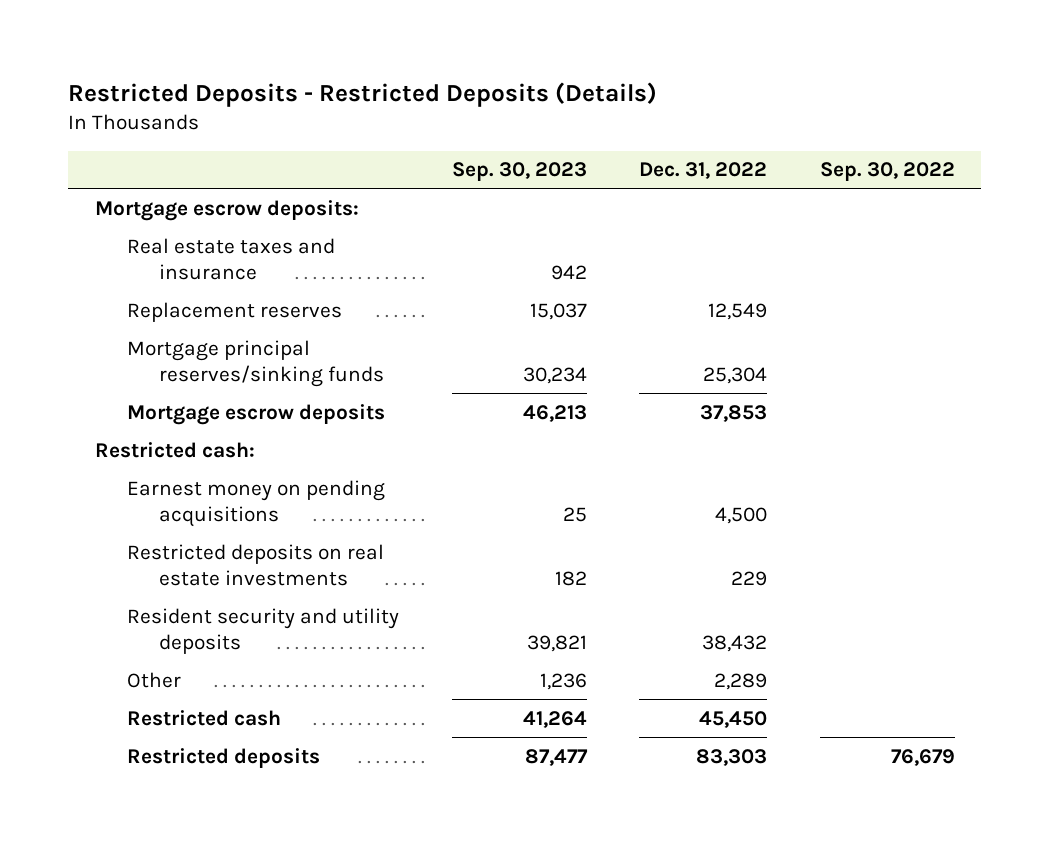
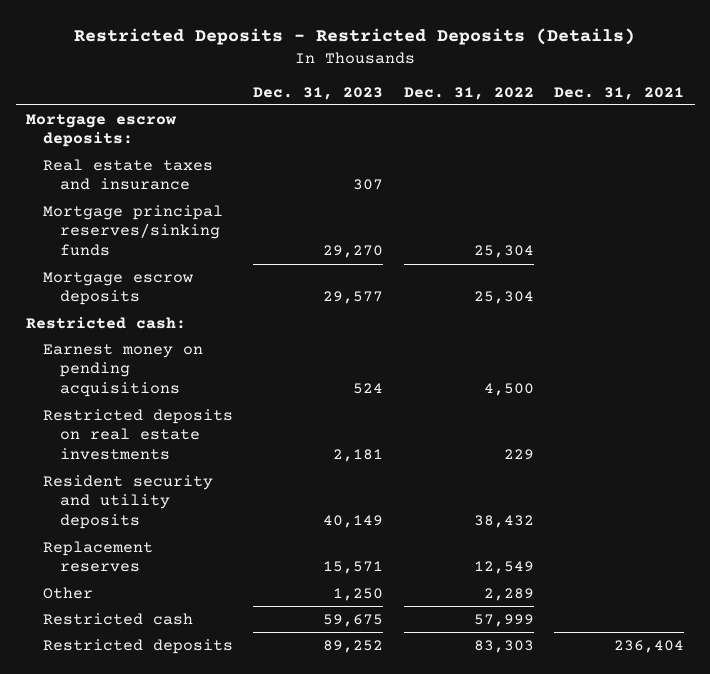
[451,162,587,182] Sep. 30, 2023 -> none
[819,162,955,182] Sep. 30, 2022 -> none
none -> [253,86,384,100] Dec. 31, 2023
none -> [554,86,685,100] Dec. 31, 2021
[700,404,768,422] 37,853 -> [473,291,534,305] 25,304
[126,301,342,322] Replacement reserves -> [42,540,153,573] Replacement reserves
[699,710,768,728] 45,450 -> [473,613,534,627] 57,999

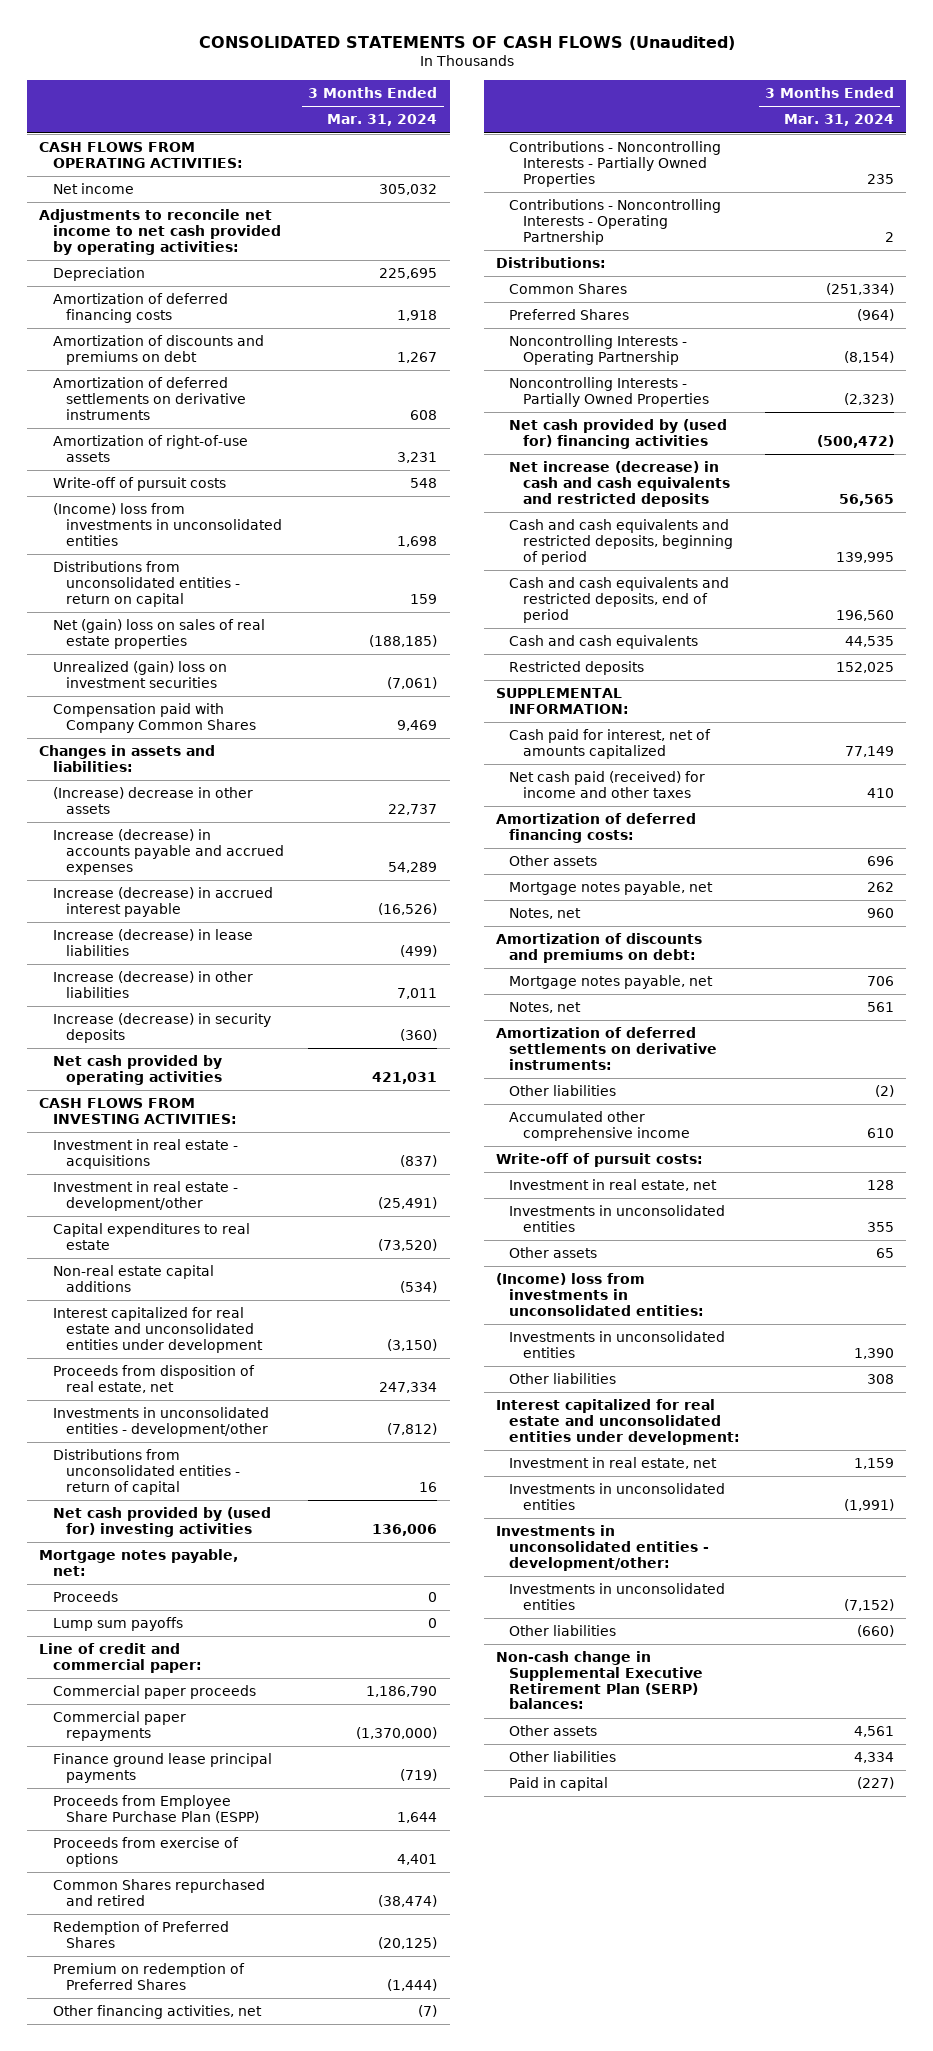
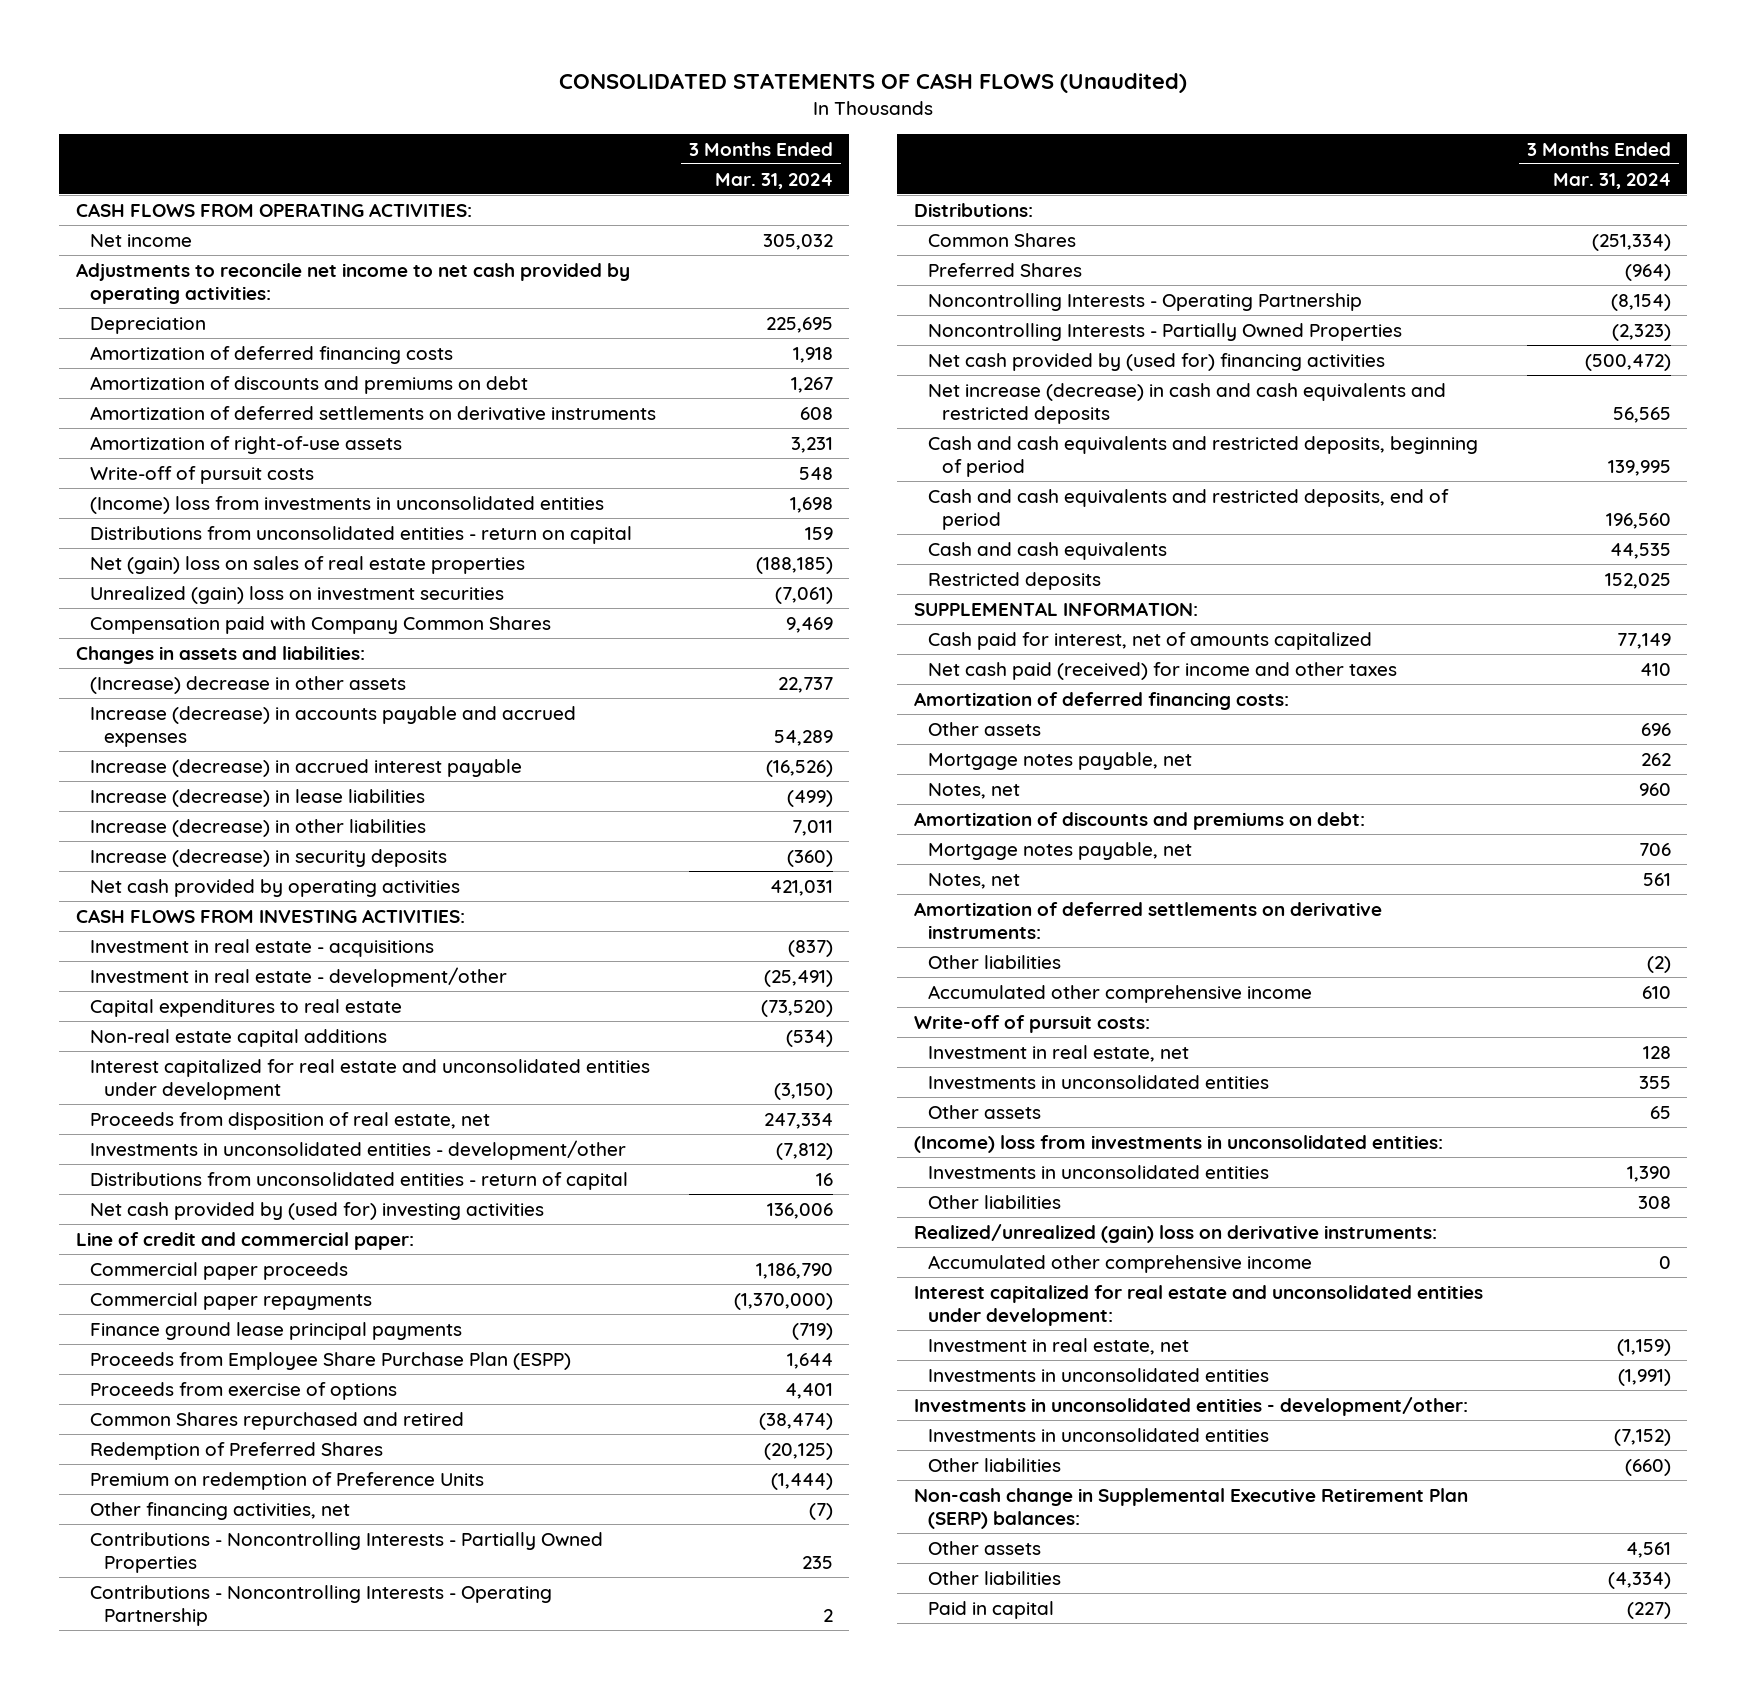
[39,1549,239,1576] Mortgage notes payable, net: -> none
[52,1591,118,1603] Proceeds -> none
[52,1617,183,1632] Lump sum payoffs -> none
[52,1963,245,1990] Premium on redemption of Preferred Shares -> [89,1471,484,1490] Premium on redemption of Preference Units
none -> [913,1223,1437,1243] Realized/unrealized (gain) loss on derivative instruments:
none -> [927,1254,1312,1273] Accumulated other comprehensive income
[854,1458,895,1470] 1,159 -> [1616,1338,1671,1356] (1,159)
[854,1752,895,1764] 4,334 -> [1607,1571,1671,1589] (4,334)

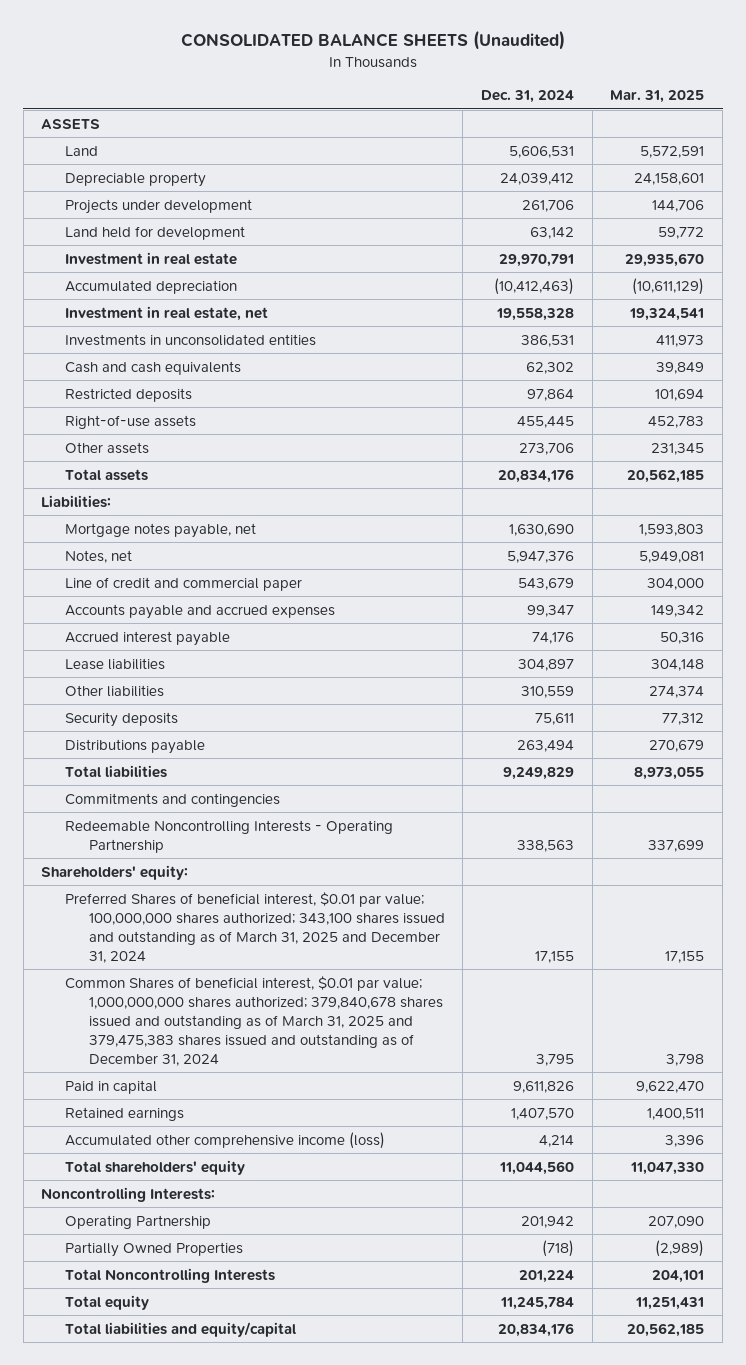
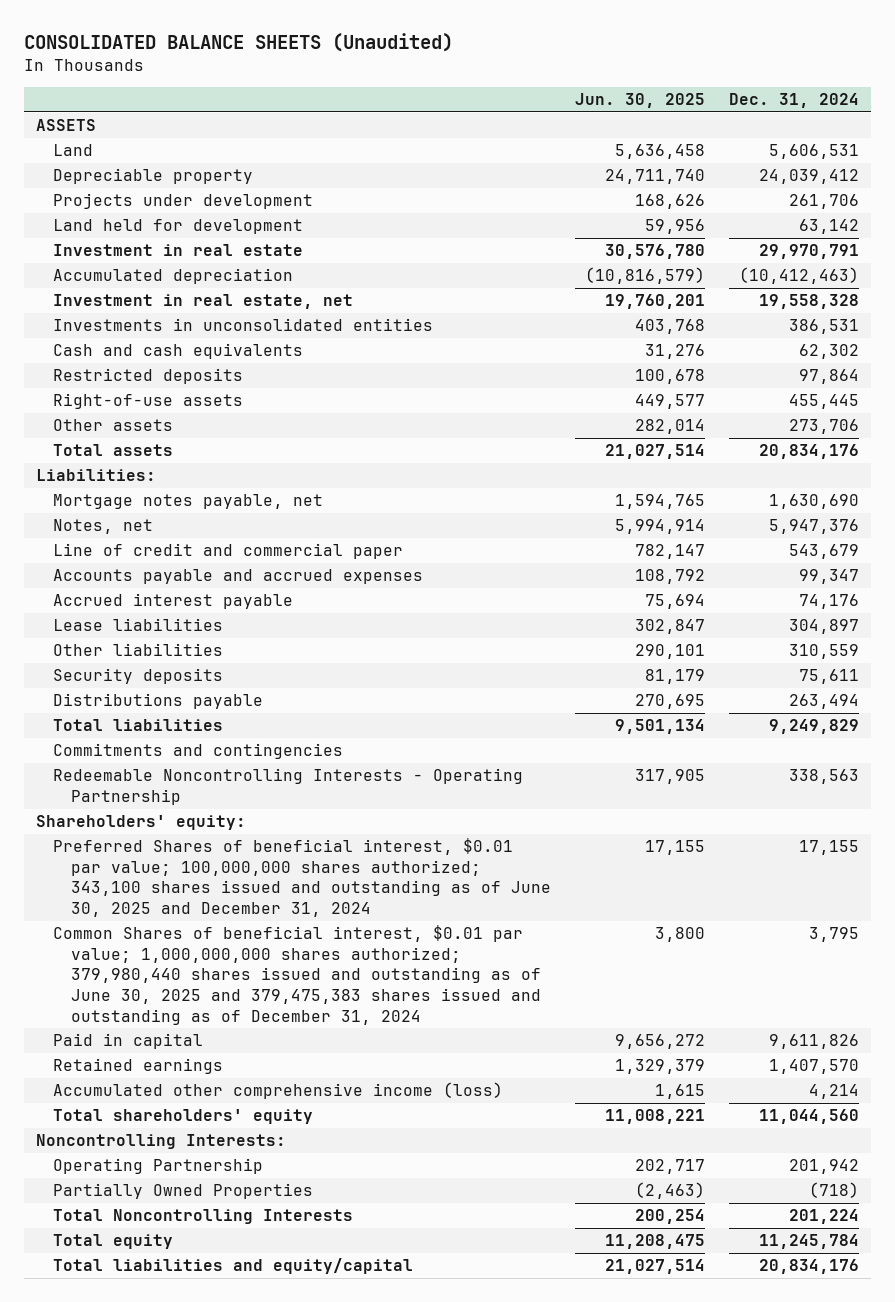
[610,90,705,104] Mar. 31, 2025 -> none
none -> [575,92,706,108] Jun. 30, 2025
[64,891,445,963] Preferred Shares of beneficial interest, $0.01 par value; 100,000,000 shares authorized; 343,100 shares issued and outstanding as of March 31, 2025 and December 31, 2024 -> [53,838,551,918] Preferred Shares of beneficial interest, $0.01 par value; 100,000,000 shares authorized; 343,100 shares issued and outstanding as of June 30, 2025 and December 31, 2024
[64,975,443,1066] Common Shares of beneficial interest, $0.01 par value; 1,000,000,000 shares authorized; 379,840,678 shares issued and outstanding as of March 31, 2025 and 379,475,383 shares issued and outstanding as of December 31, 2024 -> [53,925,541,1025] Common Shares of beneficial interest, $0.01 par value; 1,000,000,000 shares authorized; 379,980,440 shares issued and outstanding as of June 30, 2025 and 379,475,383 shares issued and outstanding as of December 31, 2024

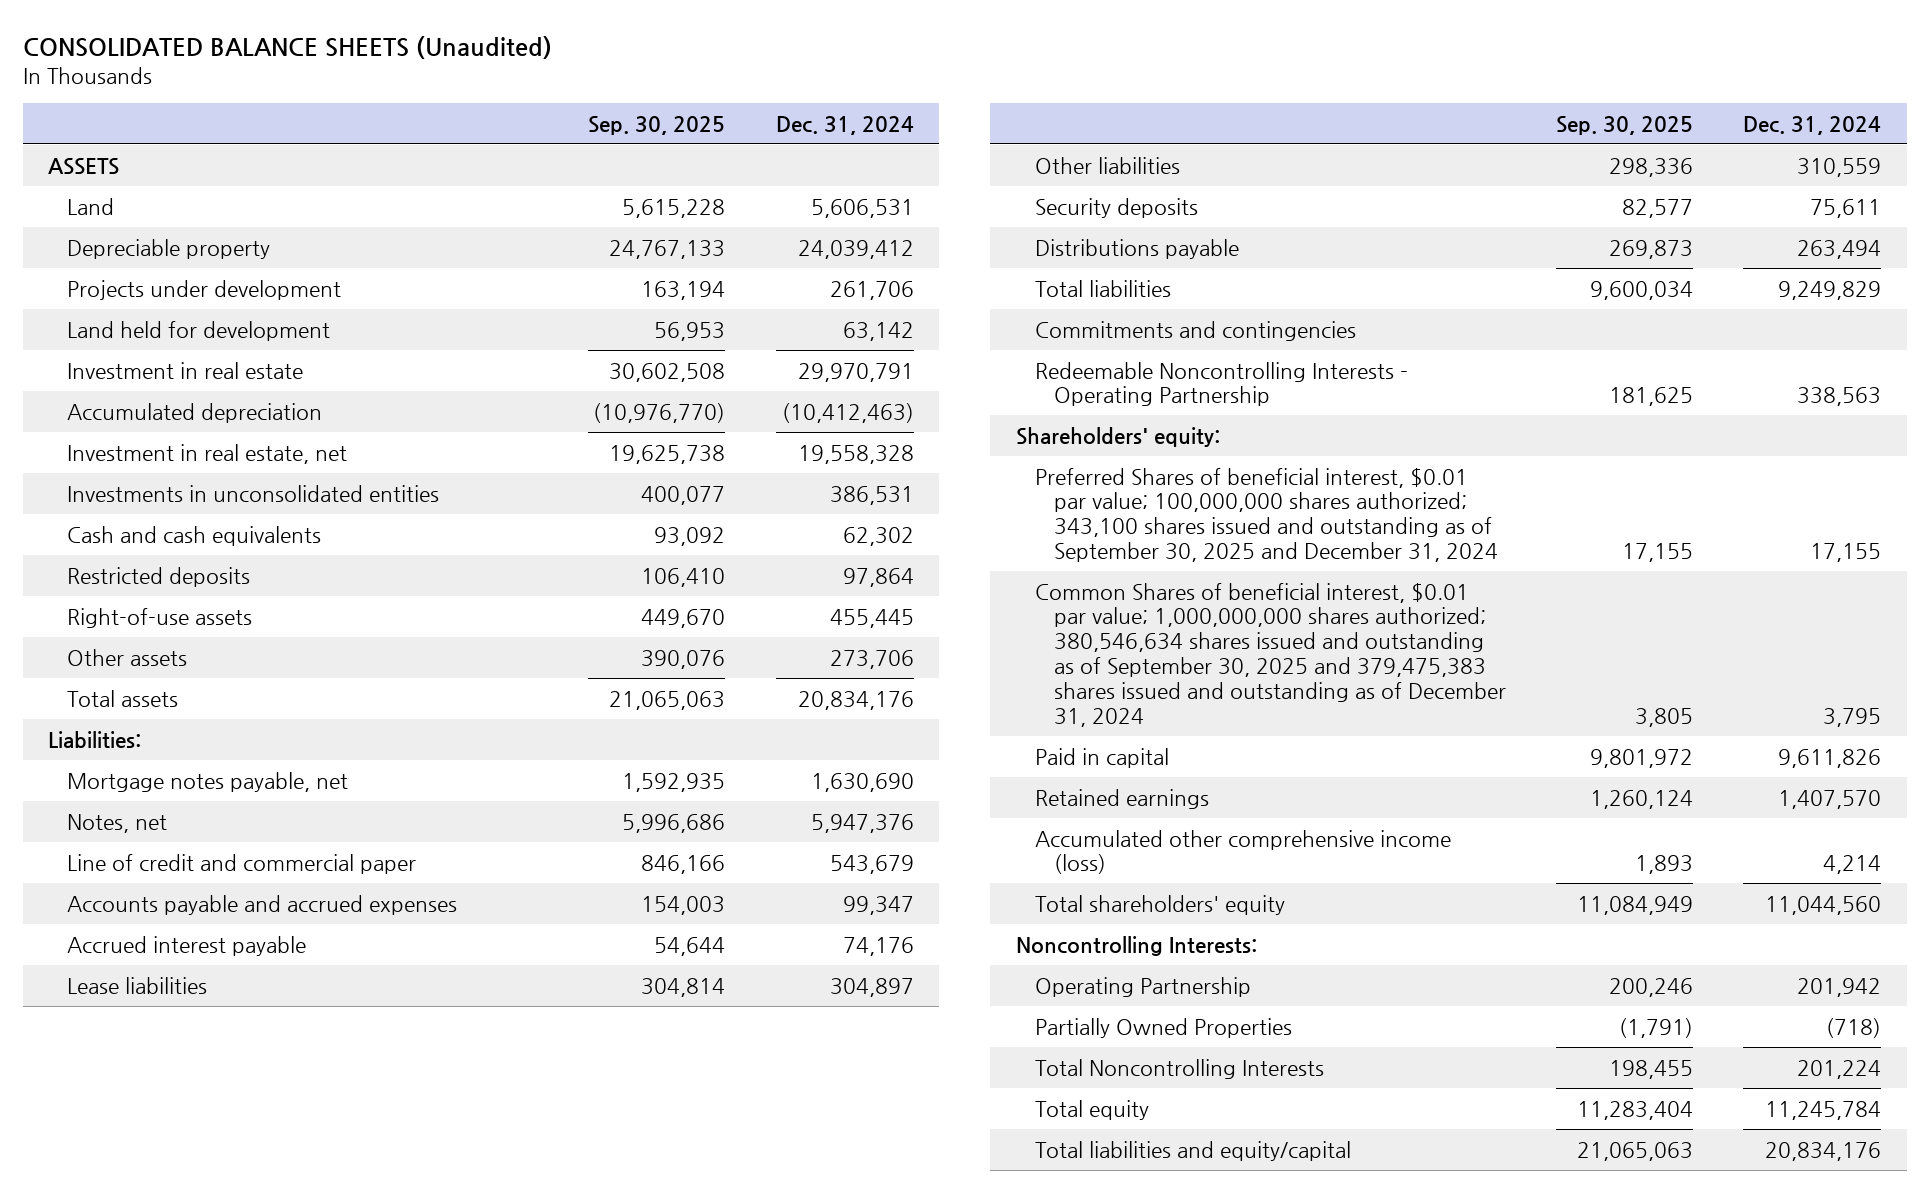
[575,92,706,108] Jun. 30, 2025 -> none
none -> [588,115,726,135] Sep. 30, 2025
[53,838,551,918] Preferred Shares of beneficial interest, $0.01 par value; 100,000,000 shares authorized; 343,100 shares issued and outstanding as of June 30, 2025 and December 31, 2024 -> [1034,467,1498,563] Preferred Shares of beneficial interest, $0.01 par value; 100,000,000 shares authorized; 343,100 shares issued and outstanding as of September 30, 2025 and December 31, 2024
[53,925,541,1025] Common Shares of beneficial interest, $0.01 par value; 1,000,000,000 shares authorized; 379,980,440 shares issued and outstanding as of June 30, 2025 and 379,475,383 shares issued and outstanding as of December 31, 2024 -> [1034,582,1506,727] Common Shares of beneficial interest, $0.01 par value; 1,000,000,000 shares authorized; 380,546,634 shares issued and outstanding as of September 30, 2025 and 379,475,383 shares issued and outstanding as of December 31, 2024

